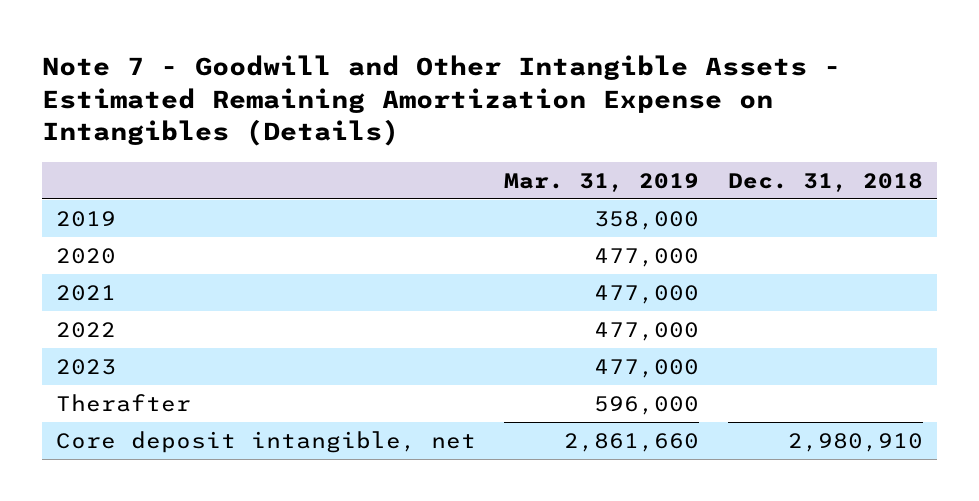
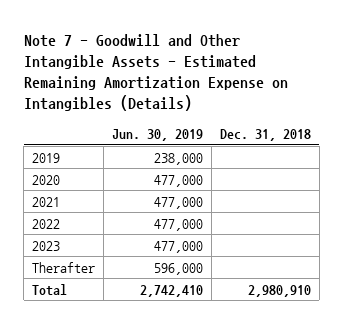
[504,172,700,192] Mar. 31, 2019 -> none
none -> [111,128,203,141] Jun. 30, 2019
[56,431,477,454] Core deposit intangible, net -> [32,283,68,296] Total

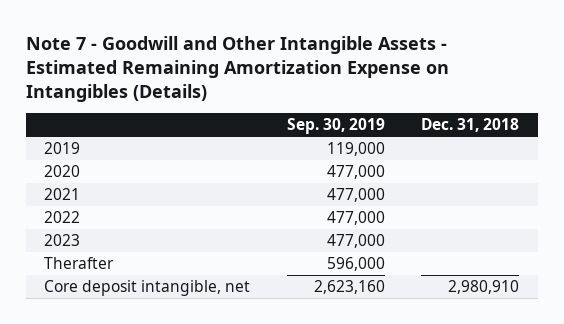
[111,128,203,141] Jun. 30, 2019 -> none
none -> [286,118,385,135] Sep. 30, 2019
[32,283,68,296] Total -> [44,279,251,296] Core deposit intangible, net

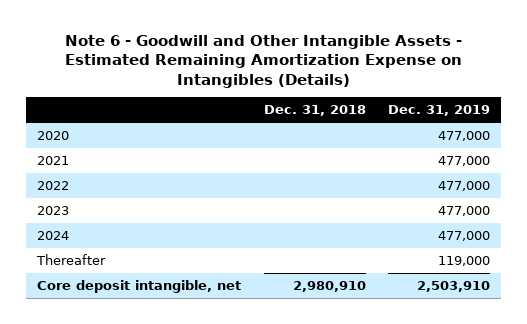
[26,35,450,102] Note 7 - Goodwill and Other Intangible Assets - Estimated Remaining Amortization Expense on Intangibles (Details) -> [64,34,462,88] Note 6 - Goodwill and Other Intangible Assets - Estimated Remaining Amortization Expense on Intangibles (Details)
[286,118,385,135] Sep. 30, 2019 -> none
none -> [387,105,490,117] Dec. 31, 2019
[44,141,81,154] 2019 -> none
none -> [37,231,70,241] 2024
[44,256,115,269] Therafter -> [36,254,107,266] Thereafter

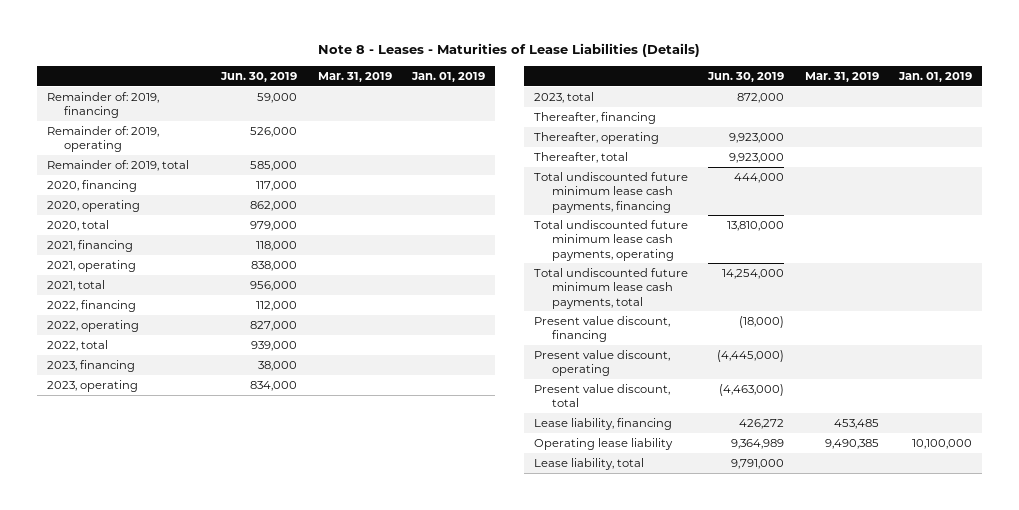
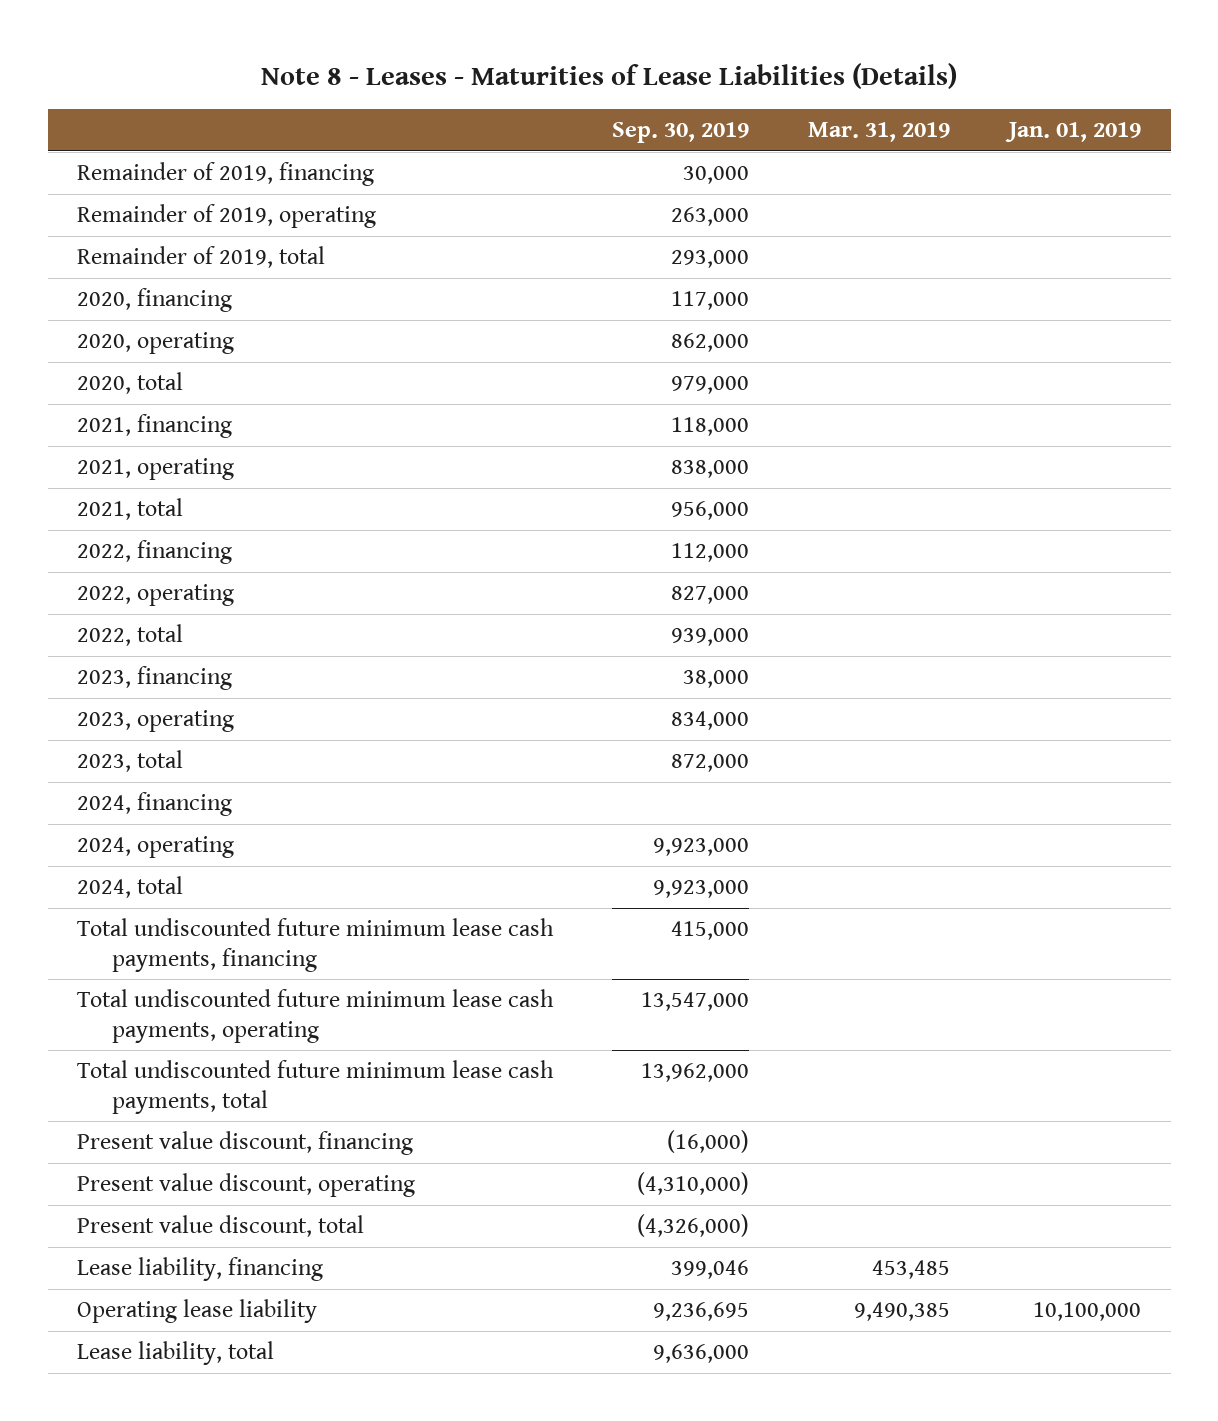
[220,71,298,82] Jun. 30, 2019 -> none
none -> [612,122,750,144] Sep. 30, 2019
[46,91,159,119] Remainder of: 2019, financing -> [77,162,375,187] Remainder of 2019, financing
[46,125,159,153] Remainder of: 2019, operating -> [77,204,377,229] Remainder of 2019, operating
[46,159,189,171] Remainder of: 2019, total -> [77,246,326,269] Remainder of 2019, total
[534,111,657,124] Thereafter, financing -> [77,792,233,817] 2024, financing
[534,131,660,144] Thereafter, operating -> [77,836,235,859] 2024, operating
[534,151,629,163] Thereafter, total -> [77,876,184,899] 2024, total

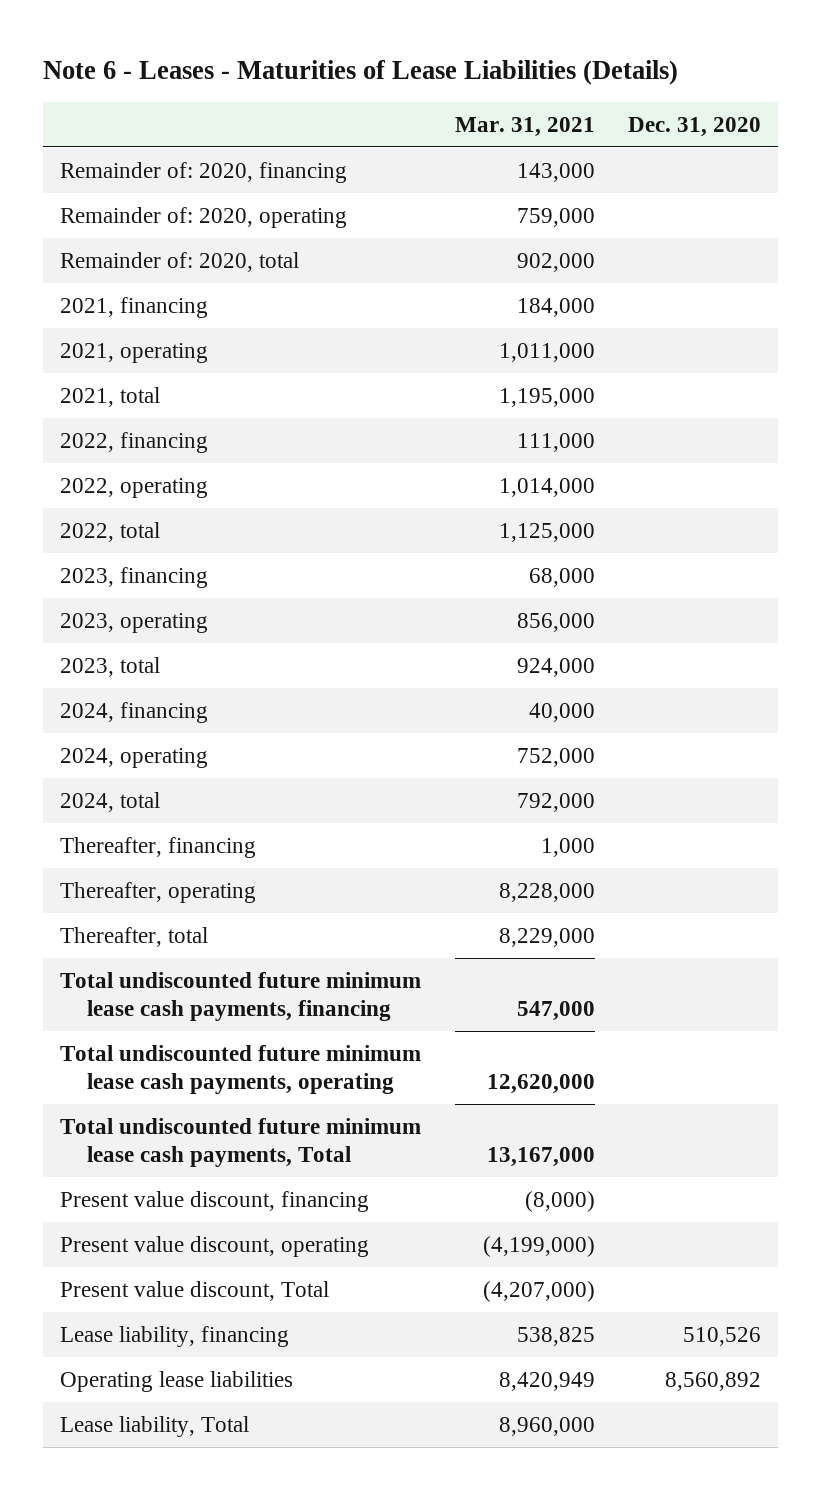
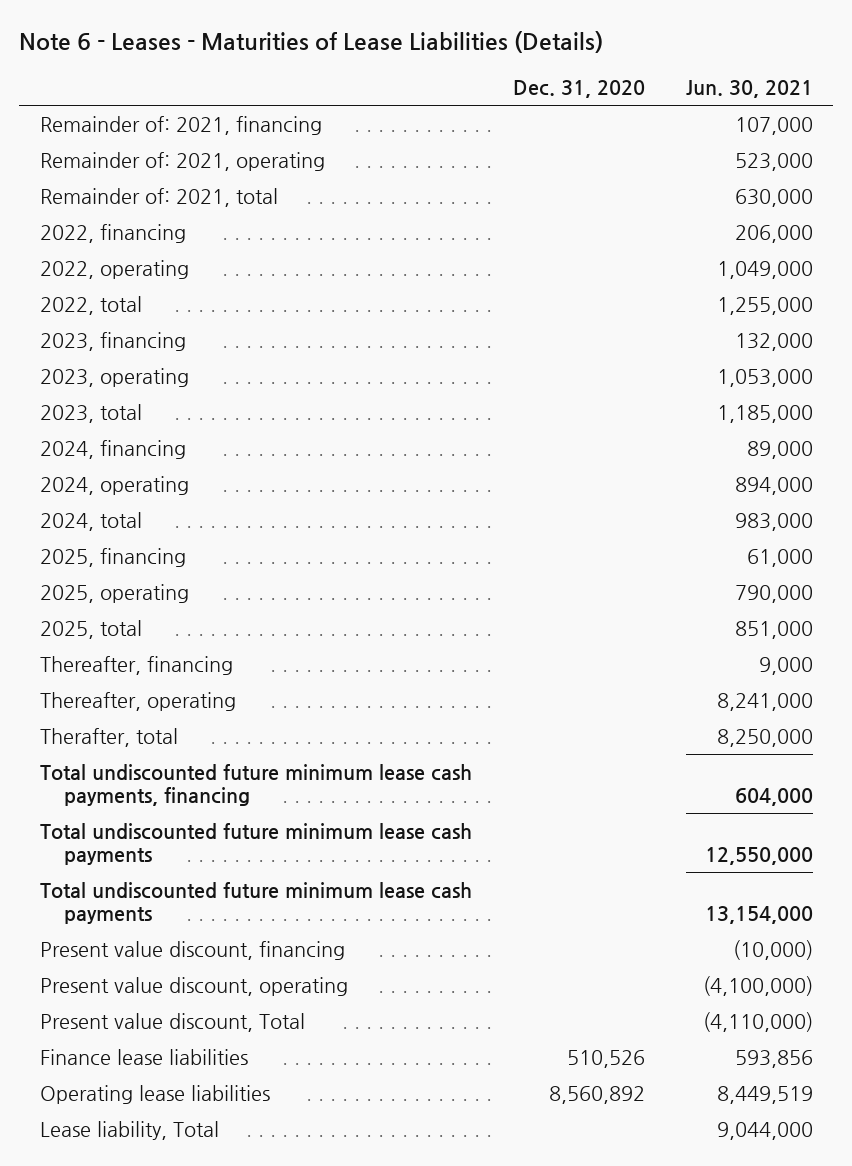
[454,116,595,137] Mar. 31, 2021 -> none
none -> [685,79,813,98] Jun. 30, 2021
[59,297,208,319] 2021, financing -> none
[59,343,208,364] 2021, operating -> none
[59,387,160,408] 2021, total -> none
[59,162,347,184] Remainder of: 2020, financing -> [39,115,322,135] Remainder of: 2021, financing
[59,207,347,229] Remainder of: 2020, operating -> [39,151,325,171] Remainder of: 2021, operating
[59,252,299,273] Remainder of: 2020, total -> [39,187,278,207] Remainder of: 2021, total
none -> [39,547,186,567] 2025, financing
none -> [39,583,189,603] 2025, operating
none -> [39,619,142,639] 2025, total
[59,927,208,948] Thereafter, total -> [39,727,178,747] Therafter, total
[59,1045,421,1095] Total undiscounted future minimum lease cash payments, operating -> [39,822,472,865] Total undiscounted future minimum lease cash payments
[59,1118,421,1168] Total undiscounted future minimum lease cash payments, Total -> [39,881,472,924] Total undiscounted future minimum lease cash payments
[59,1326,289,1348] Lease liability, financing -> [39,1048,248,1065] Finance lease liabilities

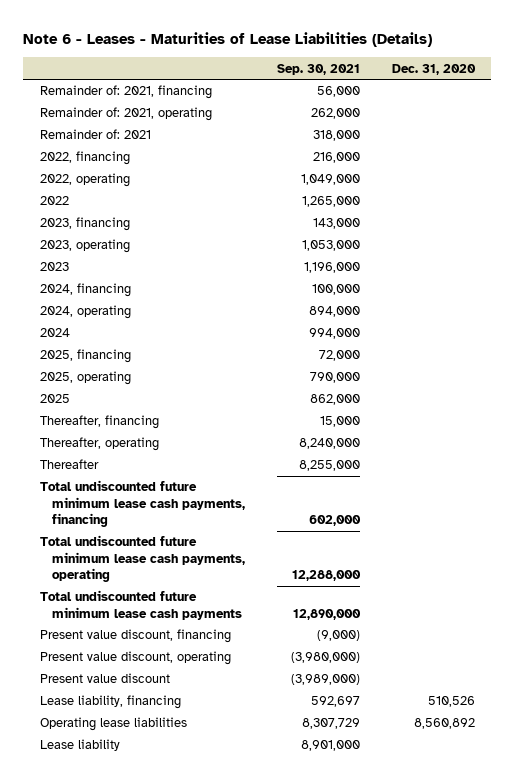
[685,79,813,98] Jun. 30, 2021 -> none
none -> [276,63,360,75] Sep. 30, 2021
[39,187,278,207] Remainder of: 2021, total -> [39,129,151,140] Remainder of: 2021
[39,295,142,315] 2022, total -> [39,196,69,206] 2022
[39,403,142,423] 2023, total -> [39,262,69,272] 2023
[39,511,142,531] 2024, total -> [39,328,70,338] 2024
[39,619,142,639] 2025, total -> [39,394,70,404] 2025
[39,727,178,747] Therafter, total -> [39,459,99,470] Thereafter
[39,822,472,865] Total undiscounted future minimum lease cash payments -> [39,535,245,583] Total undiscounted future minimum lease cash payments, operating
[39,1012,305,1032] Present value discount, Total -> [39,673,170,684] Present value discount
[39,1048,248,1065] Finance lease liabilities -> [39,695,181,710] Lease liability, financing
[39,1120,219,1140] Lease liability, Total -> [39,739,120,752] Lease liability

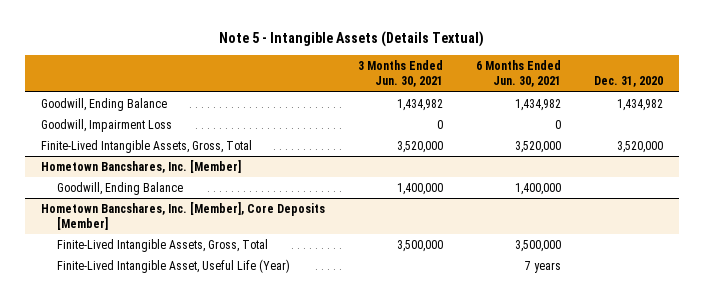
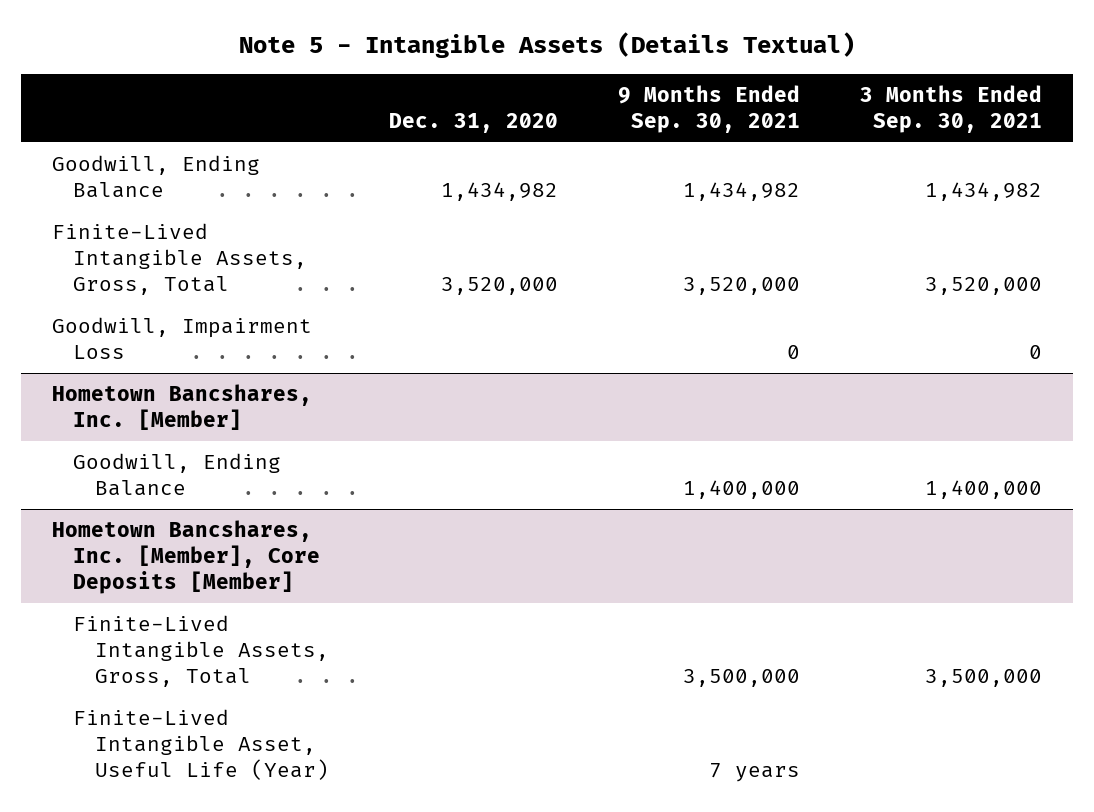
[357,59,443,88] 3 Months Ended Jun. 30, 2021 -> none
[475,59,561,88] 6 Months Ended Jun. 30, 2021 -> none
none -> [618,85,801,133] 9 Months Ended Sep. 30, 2021
none -> [860,85,1043,133] 3 Months Ended Sep. 30, 2021
[41,118,173,132] Goodwill, Impairment Loss -> [51,317,312,360] Goodwill, Impairment Loss

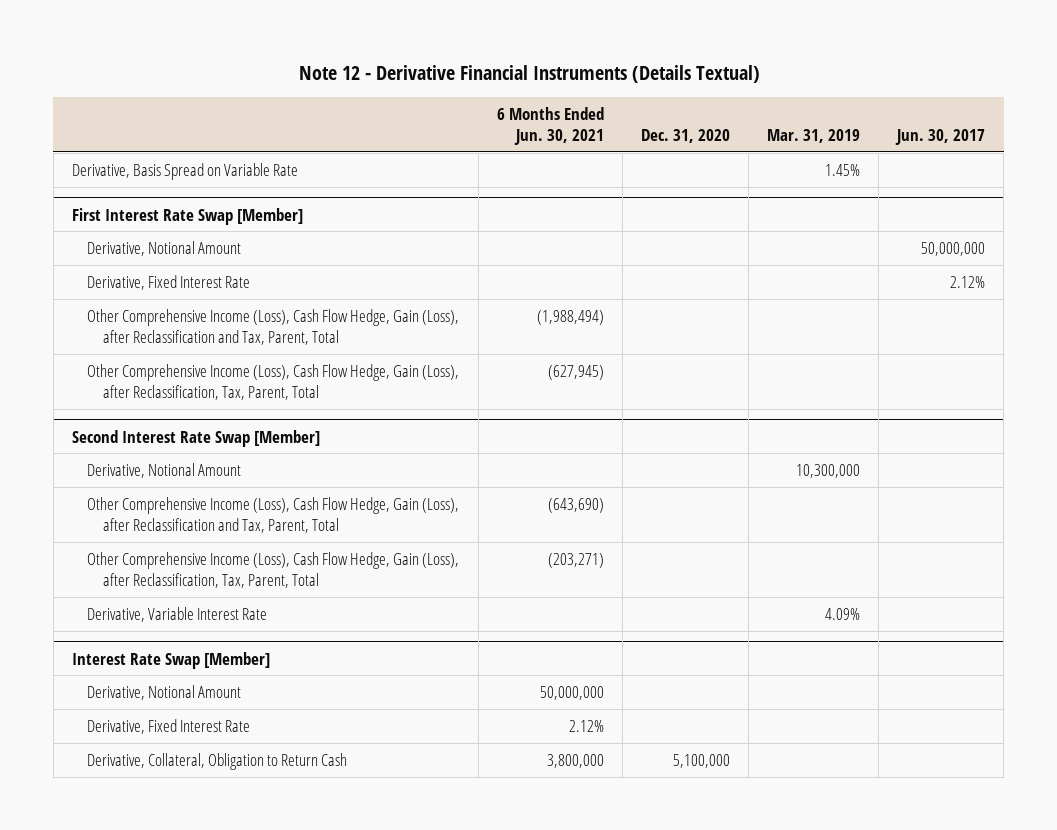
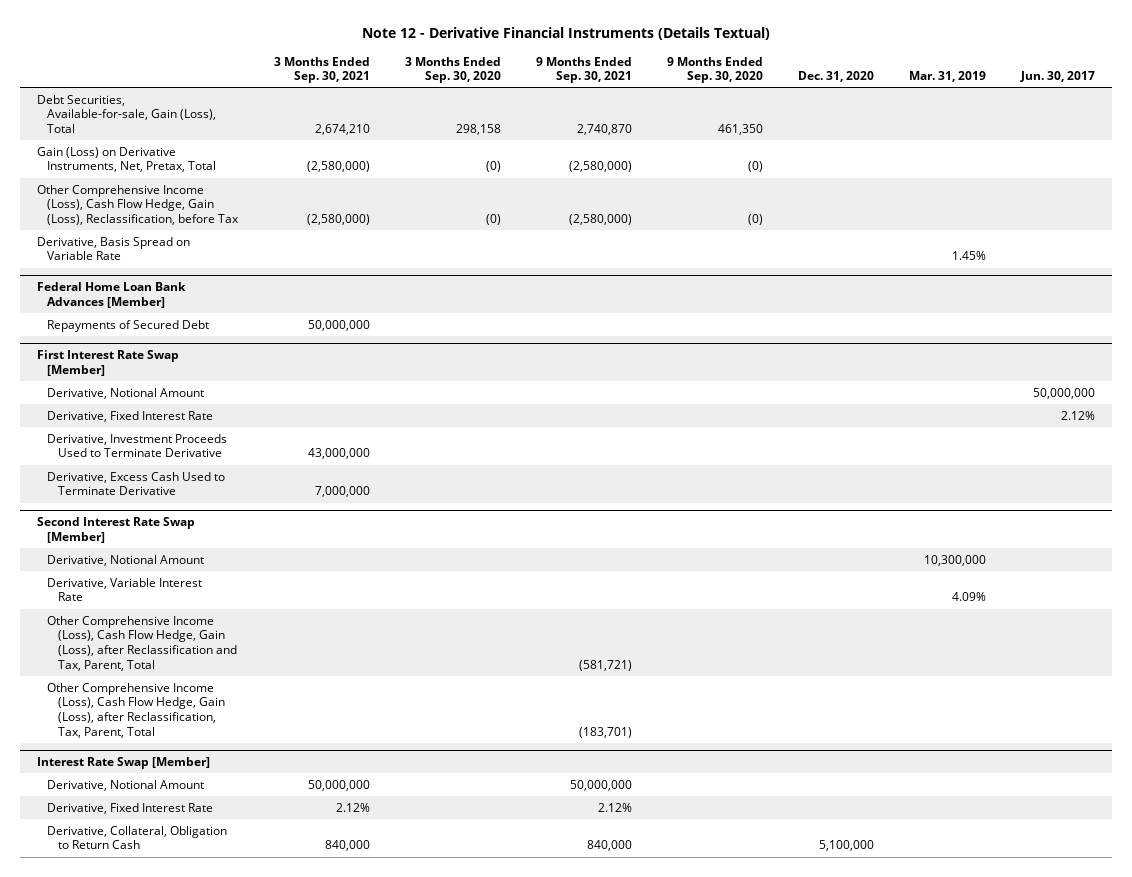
[496,106,604,145] 6 Months Ended Jun. 30, 2021 -> none
none -> [273,56,370,84] 3 Months Ended Sep. 30, 2021
none -> [404,56,501,84] 3 Months Ended Sep. 30, 2020
none -> [535,56,632,84] 9 Months Ended Sep. 30, 2021
none -> [666,56,763,84] 9 Months Ended Sep. 30, 2020
none -> [37,94,217,133] Debt Securities, Available-for-sale, Gain (Loss), Total
none -> [37,146,217,173] Gain (Loss) on Derivative Instruments, Net, Pretax, Total
none -> [37,184,240,225] Other Comprehensive Income (Loss), Cash Flow Hedge, Gain (Loss), Reclassification, before Tax
none -> [37,281,187,308] Federal Home Loan Bank Advances [Member]
none -> [47,319,210,332] Repayments of Secured Debt
[87,309,460,345] Other Comprehensive Income (Loss), Cash Flow Hedge, Gain (Loss), after Reclassification and Tax, Parent, Total -> none
[87,364,460,400] Other Comprehensive Income (Loss), Cash Flow Hedge, Gain (Loss), after Reclassification, Tax, Parent, Total -> none
none -> [47,433,228,458] Derivative, Investment Proceeds Used to Terminate Derivative
none -> [47,471,226,496] Derivative, Excess Cash Used to Terminate Derivative
[87,607,268,623] Derivative, Variable Interest Rate -> [47,577,203,602] Derivative, Variable Interest Rate

